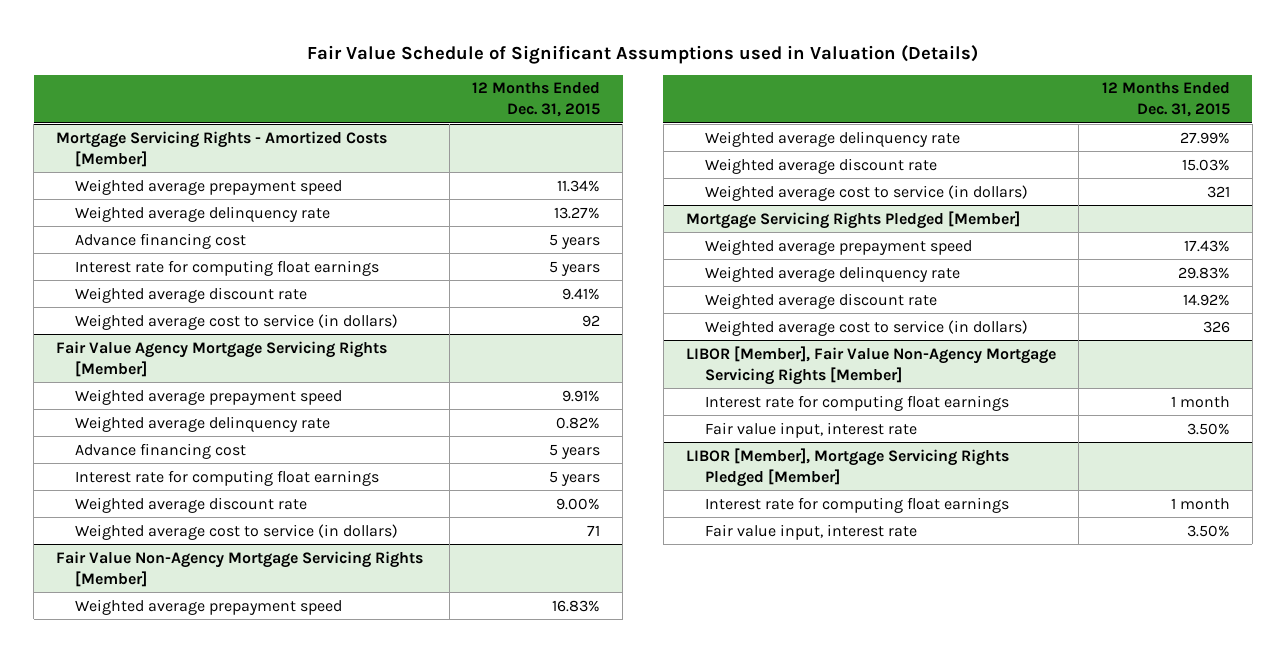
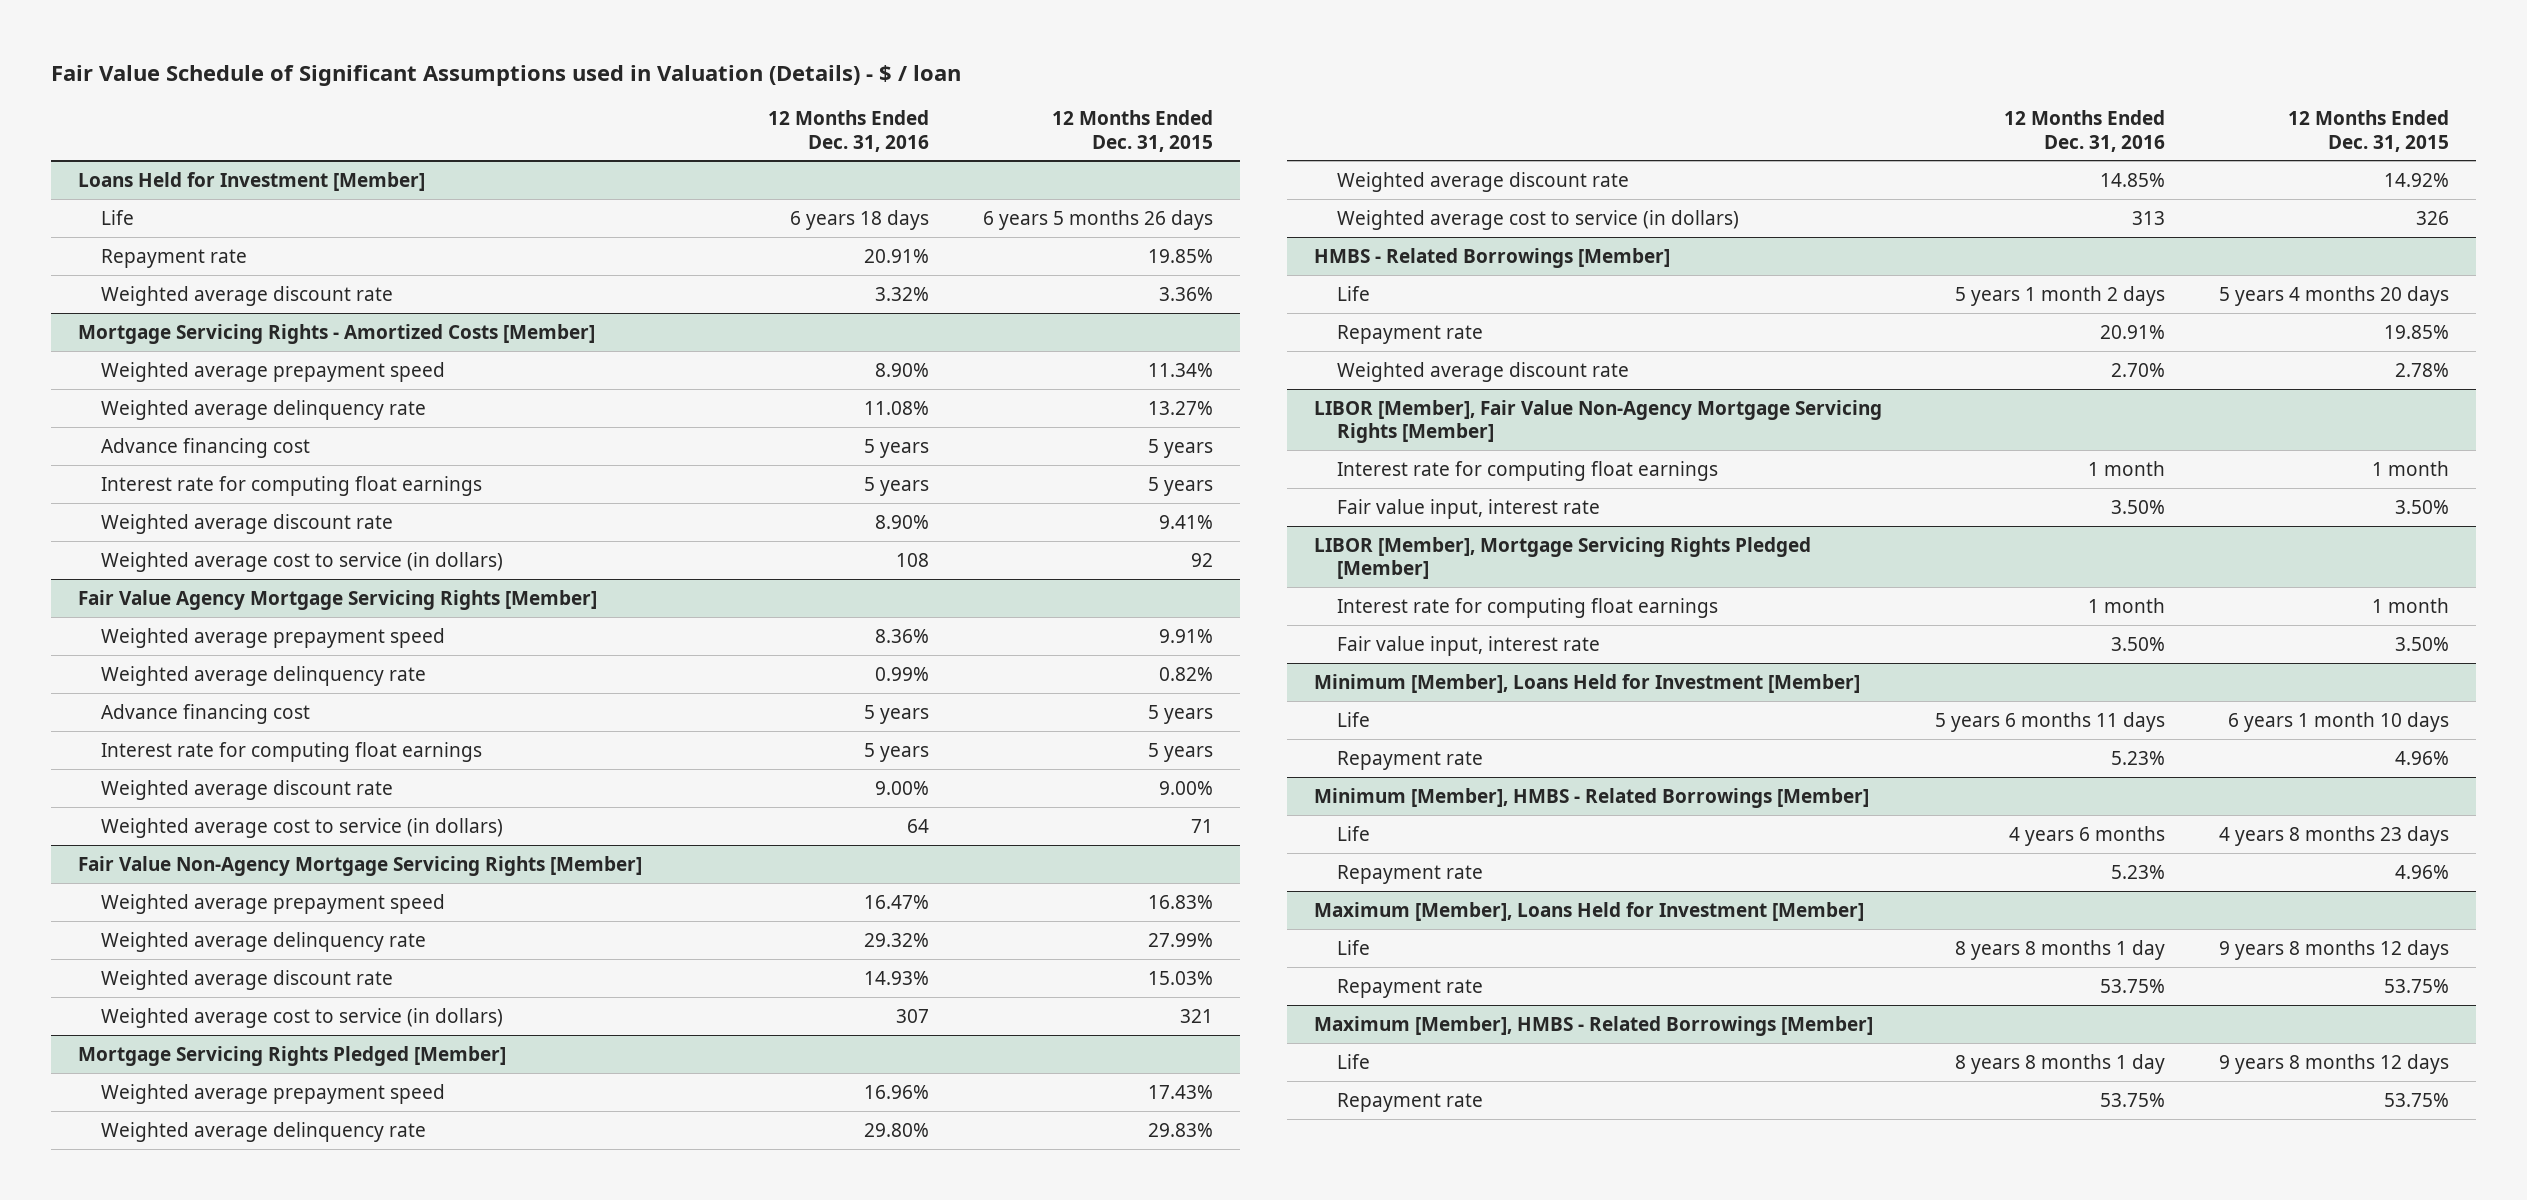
[306,44,978,64] Fair Value Schedule of Significant Assumptions used in Valuation (Details) -> [51,64,962,86] Fair Value Schedule of Significant Assumptions used in Valuation (Details) - $ / loan
none -> [768,110,930,152] 12 Months Ended Dec. 31, 2016
none -> [77,171,425,191] Loans Held for Investment [Member]
none -> [100,209,134,225] Life
none -> [100,248,247,268] Repayment rate
none -> [100,285,393,306] Weighted average discount rate
none -> [1313,247,1670,268] HMBS - Related Borrowings [Member]
none -> [1337,285,1371,301] Life
none -> [1337,324,1484,344] Repayment rate
none -> [1337,361,1630,382] Weighted average discount rate
none -> [1313,673,1860,693] Minimum [Member], Loans Held for Investment [Member]
none -> [1337,711,1371,727] Life
none -> [1337,750,1484,770] Repayment rate
none -> [1313,787,1869,808] Minimum [Member], HMBS - Related Borrowings [Member]
none -> [1337,825,1371,841] Life
none -> [1337,864,1484,884] Repayment rate
none -> [1313,901,1864,921] Maximum [Member], Loans Held for Investment [Member]
none -> [1337,939,1371,955] Life
none -> [1337,978,1484,998] Repayment rate
none -> [1313,1015,1873,1036] Maximum [Member], HMBS - Related Borrowings [Member]
none -> [1337,1053,1371,1069] Life
none -> [1337,1092,1484,1112] Repayment rate

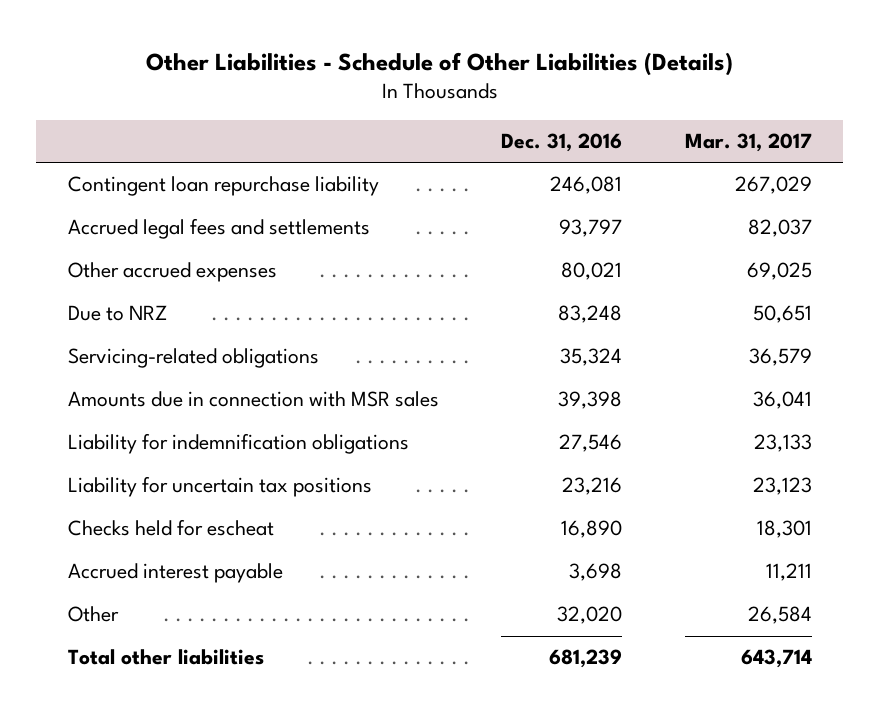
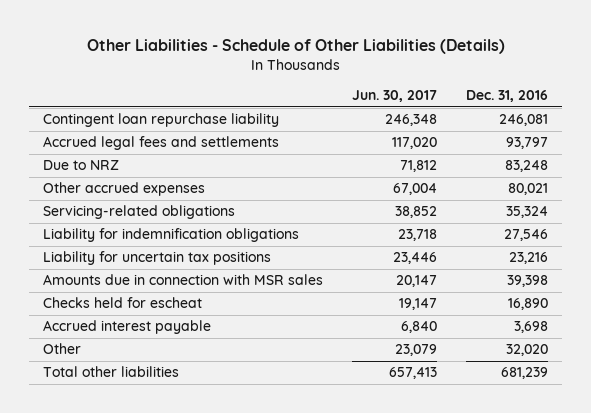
[685,133,813,153] Mar. 31, 2017 -> none
none -> [352,90,438,103] Jun. 30, 2017
[67,262,277,283] Other accrued expenses -> [43,182,206,197] Other accrued expenses
[67,391,439,408] Amounts due in connection with MSR sales -> [43,274,324,286] Amounts due in connection with MSR sales

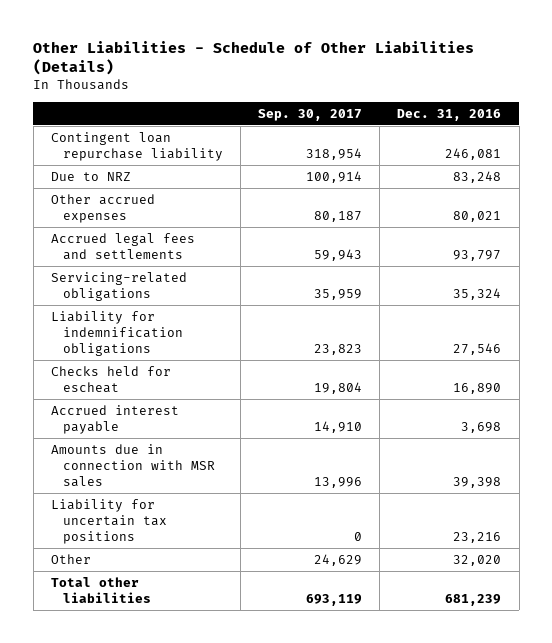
[352,90,438,103] Jun. 30, 2017 -> none
none -> [258,108,363,121] Sep. 30, 2017
[43,136,280,151] Accrued legal fees and settlements -> [51,232,196,261] Accrued legal fees and settlements
[43,274,324,286] Amounts due in connection with MSR sales -> [51,443,216,488] Amounts due in connection with MSR sales
[43,251,272,266] Liability for uncertain tax positions -> [51,498,168,545] Liability for uncertain tax positions

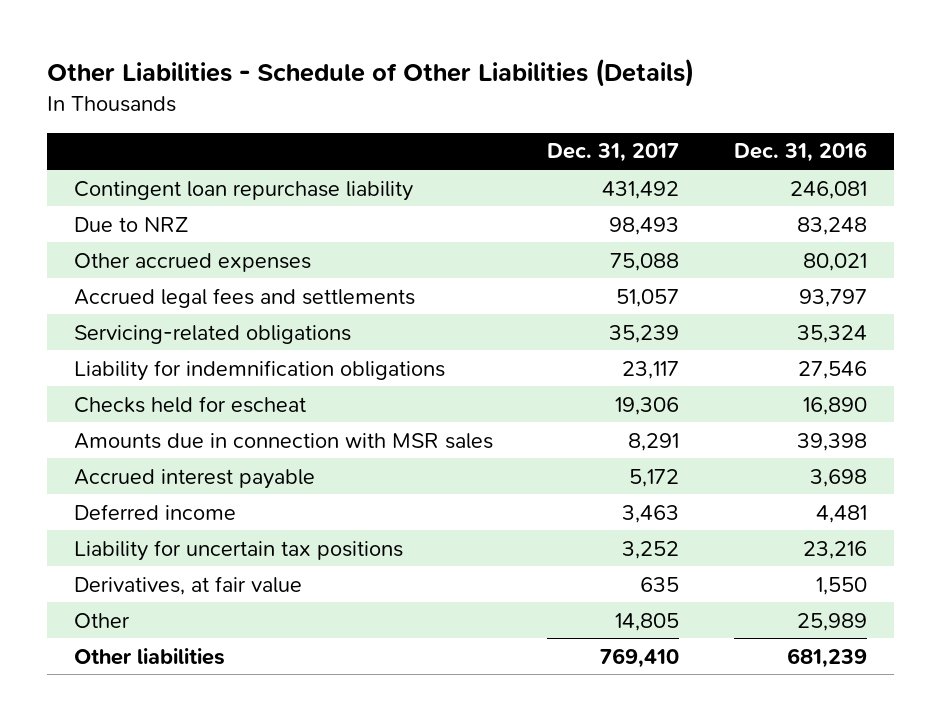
[258,108,363,121] Sep. 30, 2017 -> none
none -> [547,143,680,163] Dec. 31, 2017
[51,404,180,435] Accrued interest payable -> [74,468,316,489] Accrued interest payable
none -> [74,503,237,520] Deferred income
none -> [74,575,303,595] Derivatives, at fair value
[453,554,502,566] 32,020 -> [796,612,867,631] 25,989
[51,576,152,604] Total other liabilities -> [74,647,226,665] Other liabilities

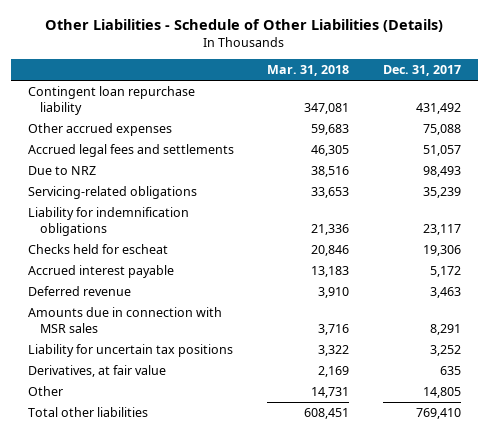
[733,142,867,163] Dec. 31, 2016 -> none
none -> [267,65,350,77] Mar. 31, 2018
[74,216,189,232] Due to NRZ -> [27,165,96,175] Due to NRZ
[74,503,237,520] Deferred income -> [27,285,131,296] Deferred revenue
[74,432,494,449] Amounts due in connection with MSR sales -> [27,306,222,334] Amounts due in connection with MSR sales
[74,647,226,665] Other liabilities -> [27,406,148,417] Total other liabilities

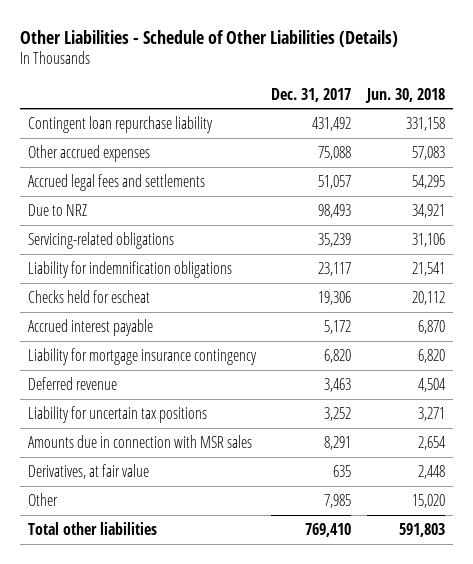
[267,65,350,77] Mar. 31, 2018 -> none
none -> [365,87,446,103] Jun. 30, 2018
none -> [27,347,257,365] Liability for mortgage insurance contingency
[27,306,222,334] Amounts due in connection with MSR sales -> [27,434,252,448] Amounts due in connection with MSR sales
[422,386,461,398] 14,805 -> [324,493,352,508] 7,985

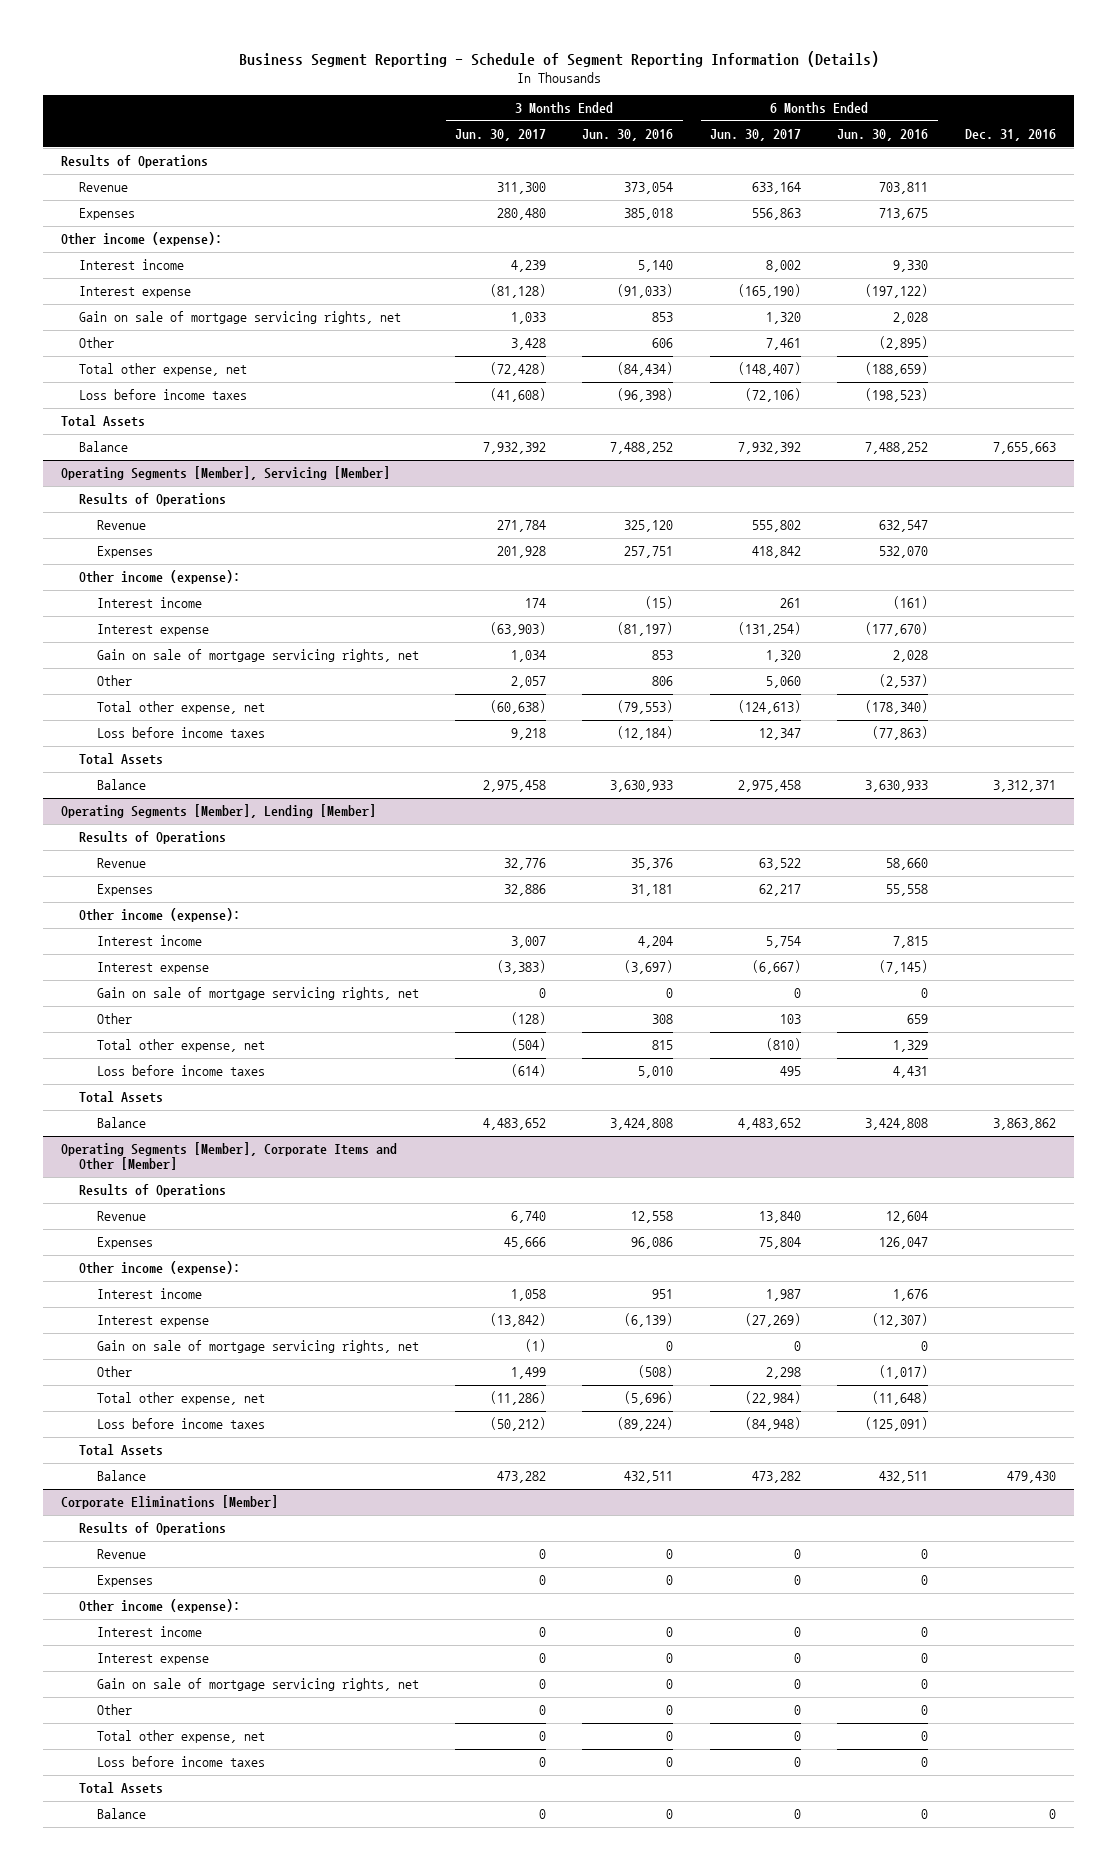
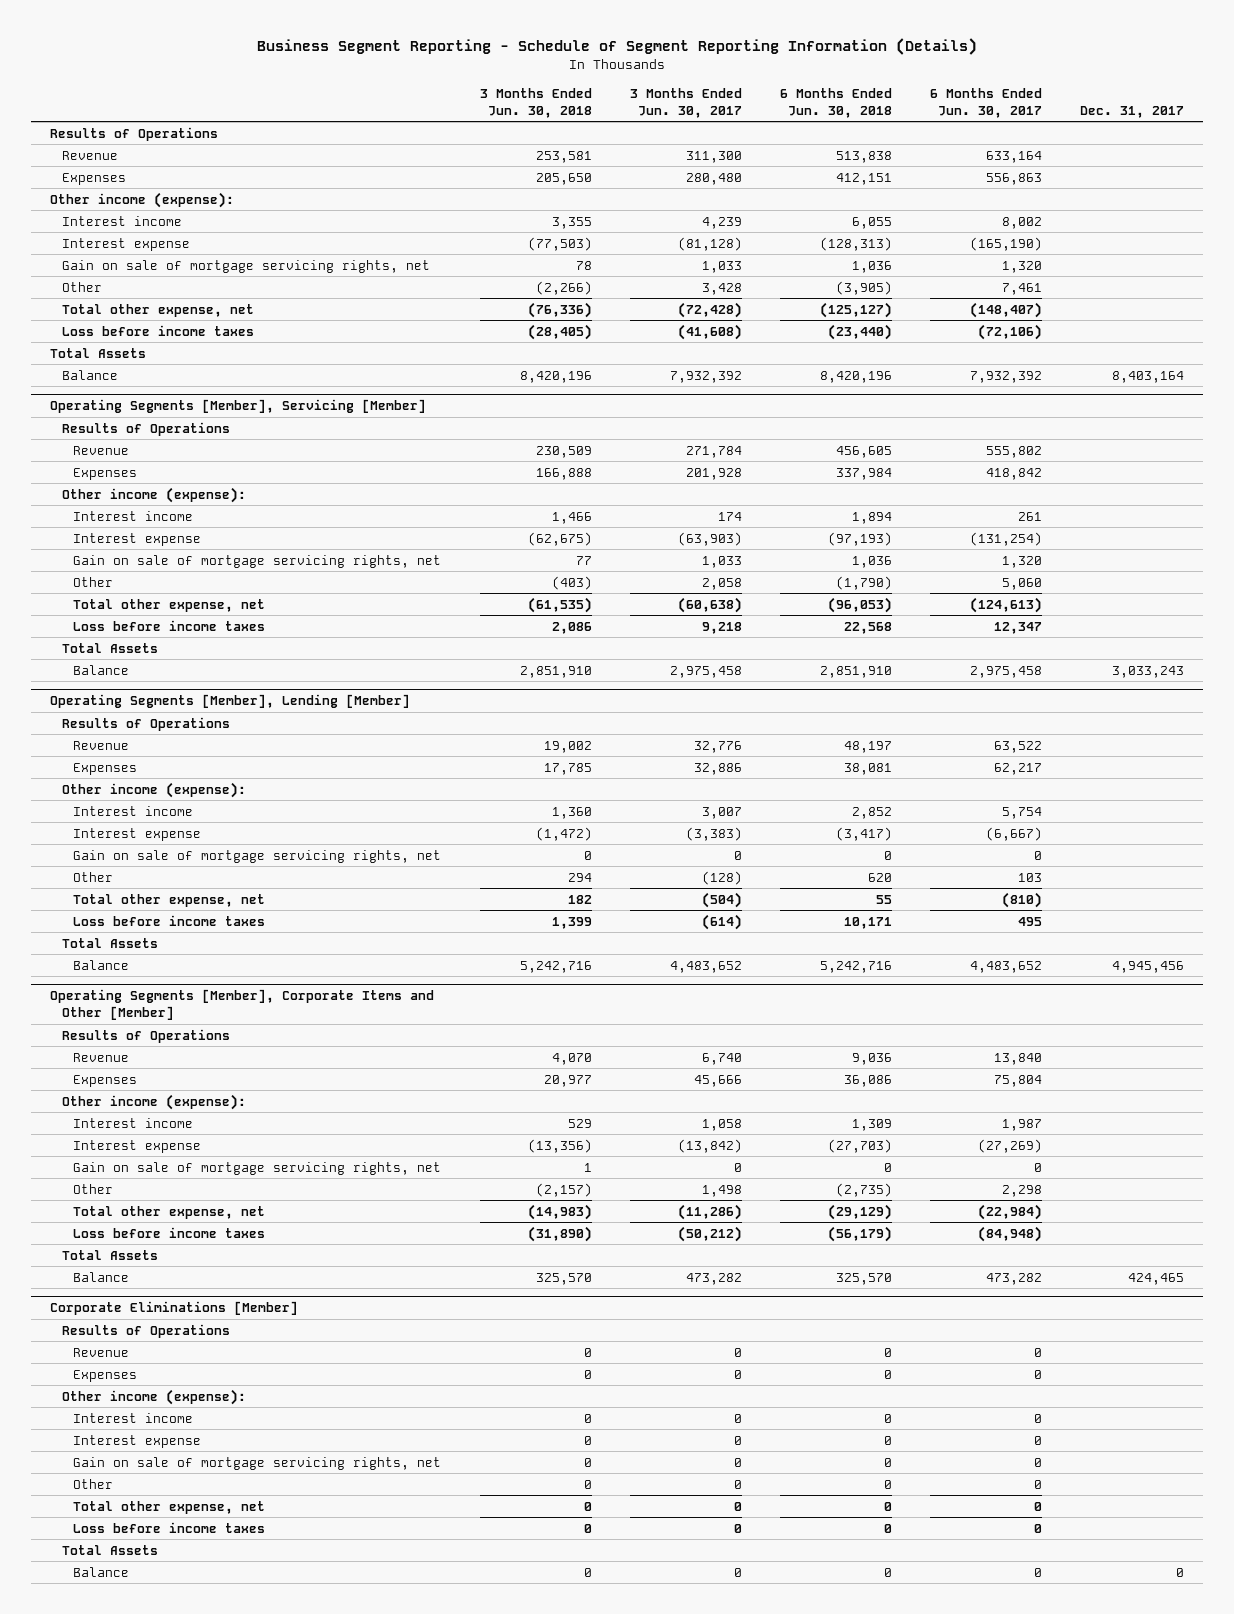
[582,128,674,141] Jun. 30, 2016 -> none
[837,128,929,141] Jun. 30, 2016 -> none
[964,128,1056,141] Dec. 31, 2016 -> none
none -> [479,87,592,118] 3 Months Ended Jun. 30, 2018
none -> [779,87,892,118] 6 Months Ended Jun. 30, 2018
none -> [1079,105,1184,118] Dec. 31, 2017
[511,650,547,663] 1,034 -> [701,555,742,568] 1,033
[511,676,547,689] 2,057 -> [701,577,742,590] 2,058
[525,1339,547,1353] (1) -> [733,1162,742,1172] 0
[511,1367,547,1380] 1,499 -> [701,1184,742,1197] 1,498

